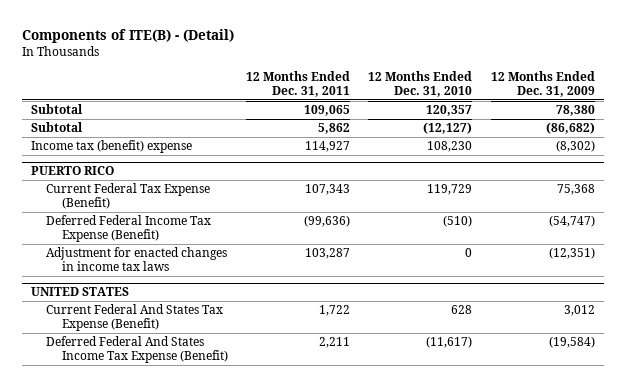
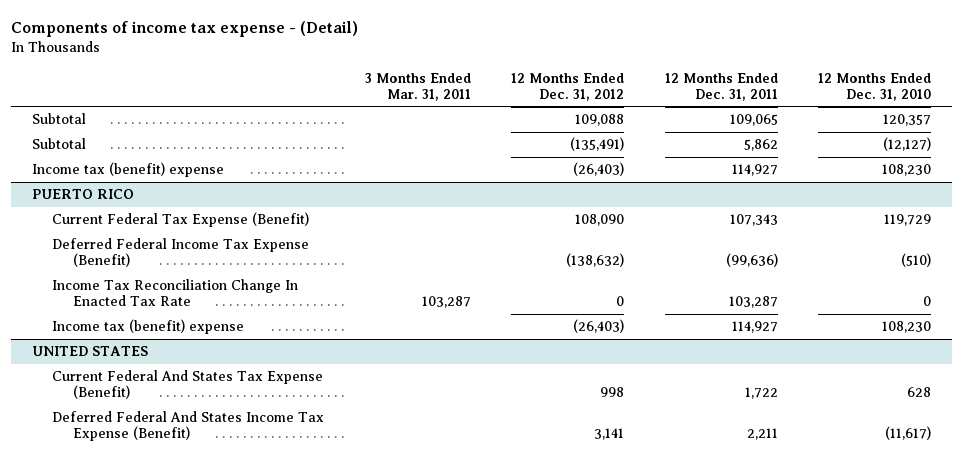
[21,28,234,43] Components of ITE(B) - (Detail) -> [11,20,359,37] Components of income tax expense - (Detail)
[490,70,595,98] 12 Months Ended Dec. 31, 2009 -> none
none -> [364,72,471,101] 3 Months Ended Mar. 31, 2011
none -> [511,72,625,101] 12 Months Ended Dec. 31, 2012
[46,247,228,272] Adjustment for enacted changes in income tax laws -> [52,279,299,307] Income Tax Reconciliation Change In Enacted Tax Rate
none -> [52,319,245,335] Income tax (benefit) expense

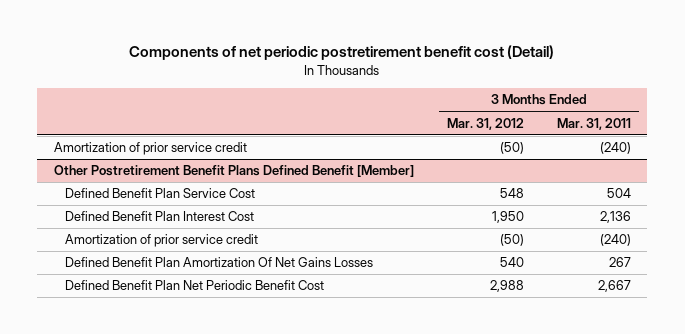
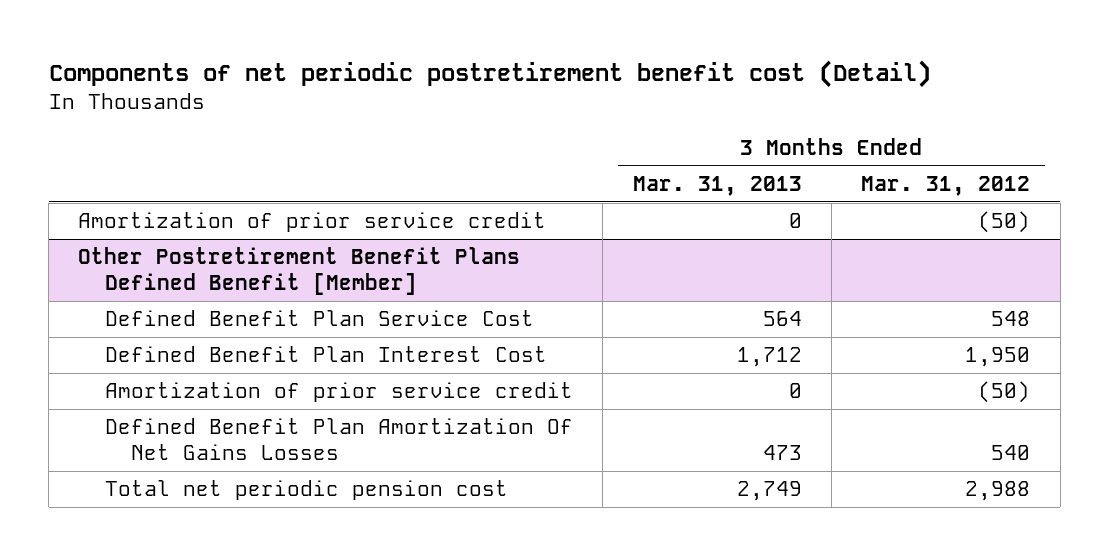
[556,117,631,130] Mar. 31, 2011 -> none
none -> [632,176,802,197] Mar. 31, 2013
[65,280,325,291] Defined Benefit Plan Net Periodic Benefit Cost -> [104,480,508,501] Total net periodic pension cost

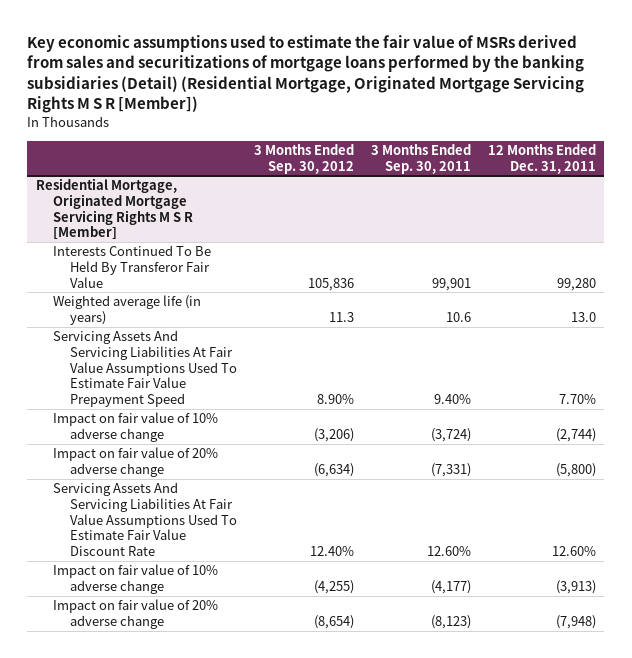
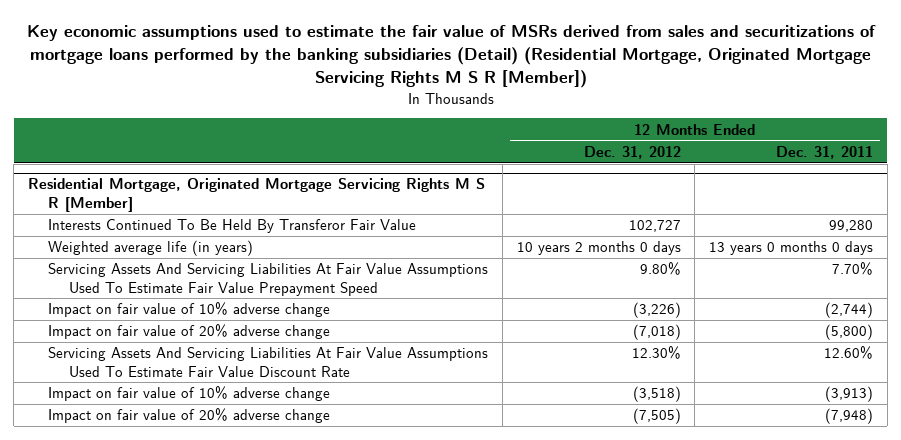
[253,144,354,174] 3 Months Ended Sep. 30, 2012 -> none
[370,144,471,174] 3 Months Ended Sep. 30, 2011 -> none
none -> [583,145,681,159] Dec. 31, 2012
[570,312,596,323] 13.0 -> [709,241,874,256] 13 years 0 months 0 days

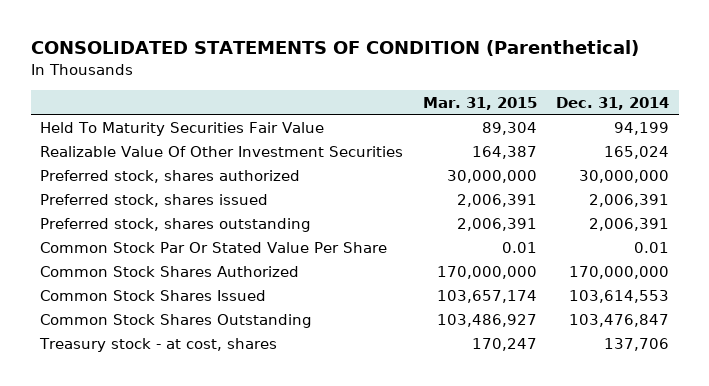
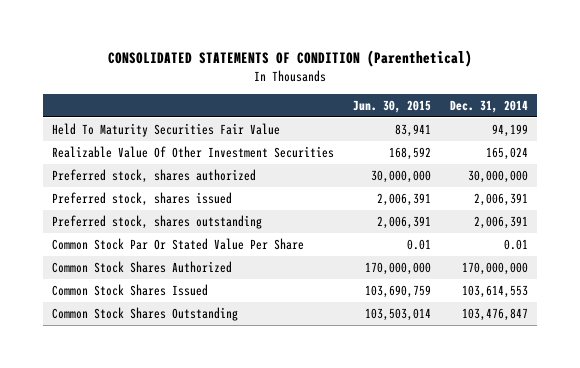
[422,96,537,110] Mar. 31, 2015 -> none
none -> [352,99,431,113] Jun. 30, 2015
[39,337,278,352] Treasury stock - at cost, shares -> none

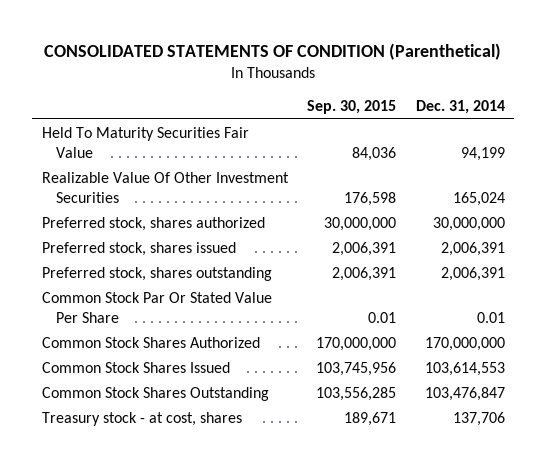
[352,99,431,113] Jun. 30, 2015 -> none
none -> [307,100,397,115] Sep. 30, 2015
none -> [41,411,242,426] Treasury stock - at cost, shares

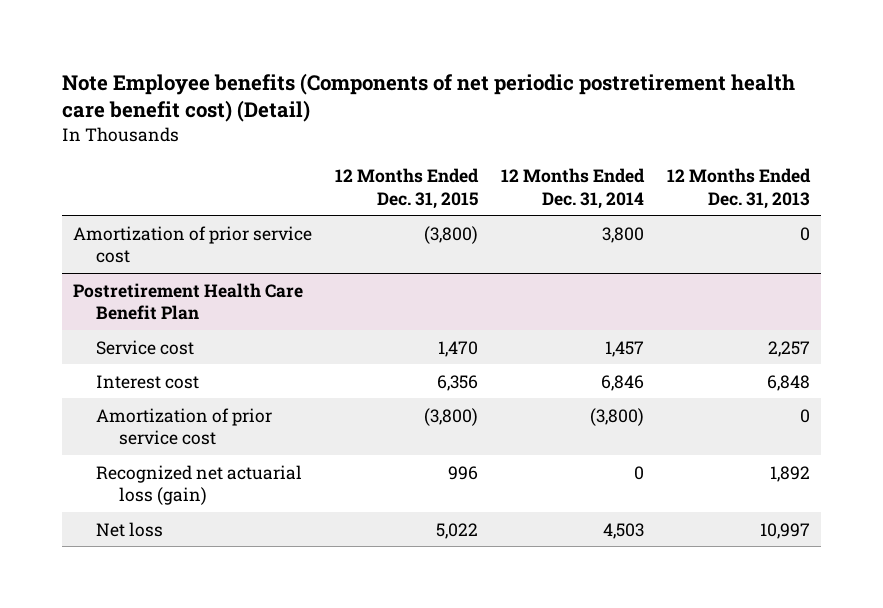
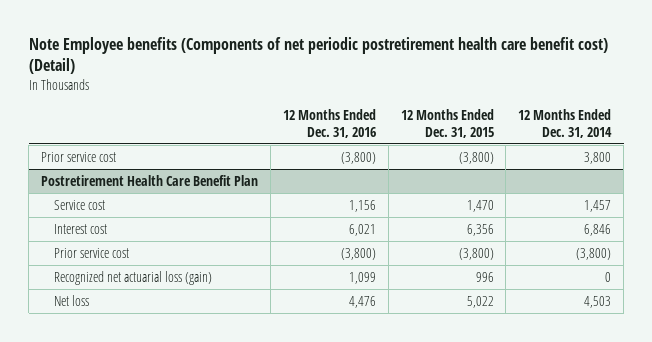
[666,168,811,209] 12 Months Ended Dec. 31, 2013 -> none
none -> [282,109,376,138] 12 Months Ended Dec. 31, 2016
[73,225,313,263] Amortization of prior service cost -> [41,151,117,162] Prior service cost
[96,407,273,445] Amortization of prior service cost -> [54,247,130,258] Prior service cost

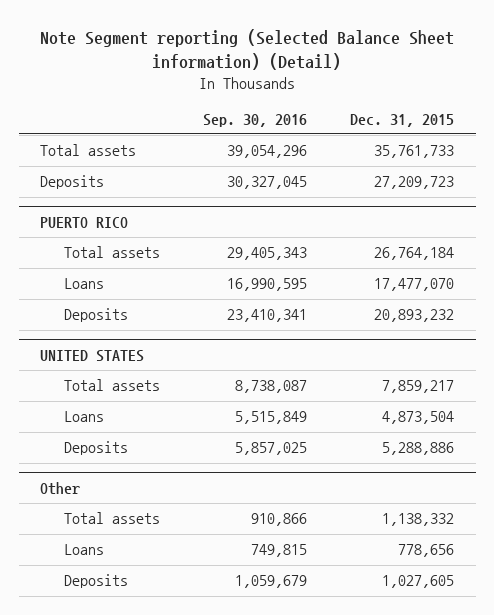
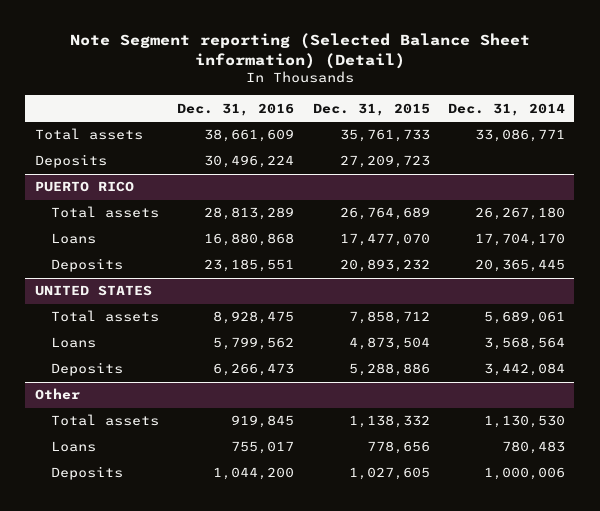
[203,113,308,127] Sep. 30, 2016 -> none
none -> [177,102,295,116] Dec. 31, 2016
none -> [448,102,566,116] Dec. 31, 2014
[374,247,455,261] 26,764,184 -> [339,207,430,221] 26,764,689
[382,380,455,394] 7,859,217 -> [348,311,430,325] 7,858,712

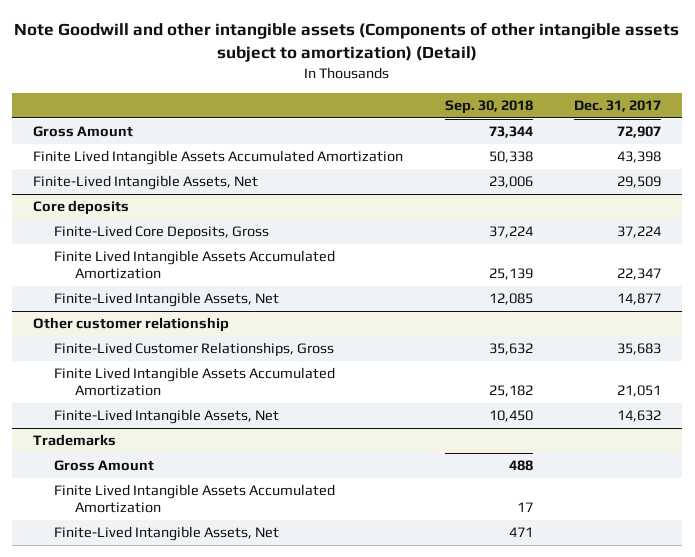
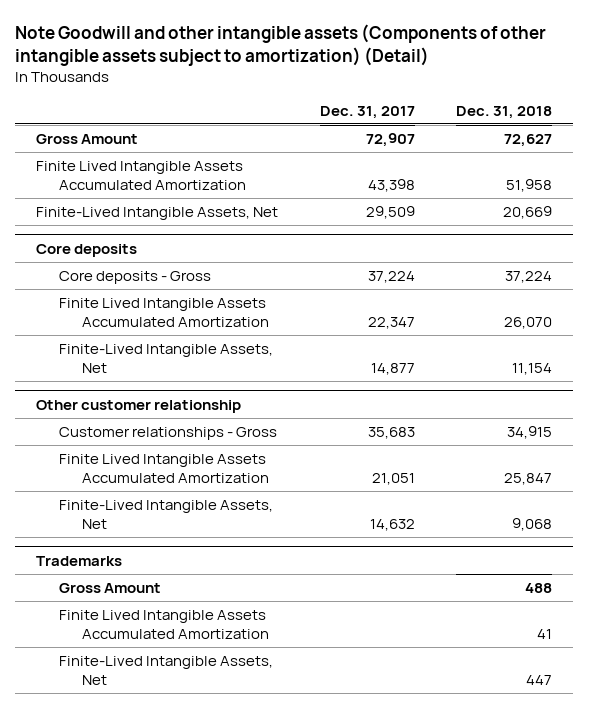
[444,100,533,115] Sep. 30, 2018 -> none
none -> [456,105,553,119] Dec. 31, 2018
[54,225,270,241] Finite-Lived Core Deposits, Gross -> [59,270,212,284] Core deposits - Gross
[54,342,335,358] Finite-Lived Customer Relationships, Gross -> [59,426,278,440] Customer relationships - Gross

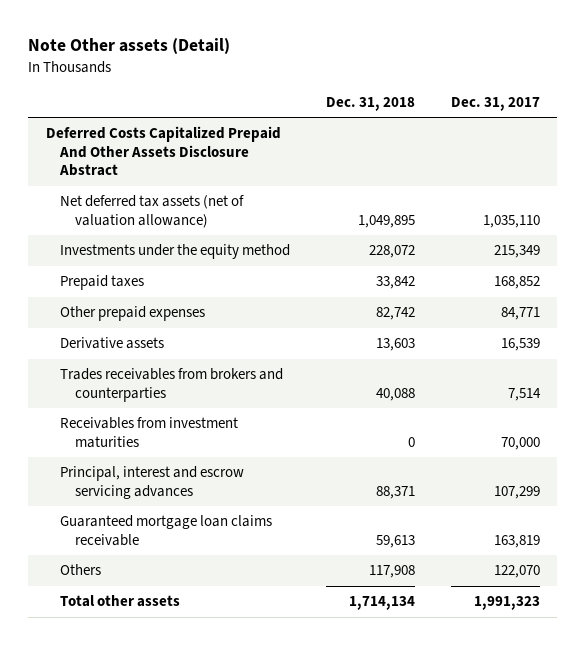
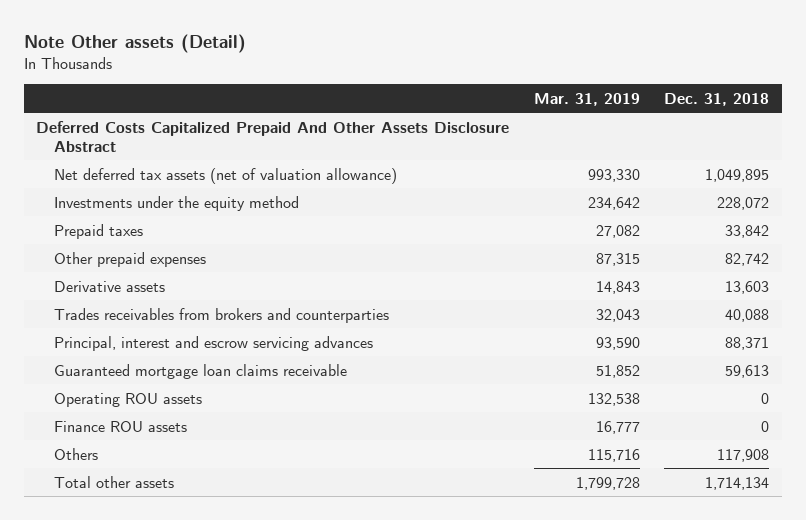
[450,97,540,112] Dec. 31, 2017 -> none
none -> [533,92,640,106] Mar. 31, 2019
[60,417,239,448] Receivables from investment maturities -> none
none -> [54,392,203,407] Operating ROU assets
none -> [54,420,188,432] Finance ROU assets

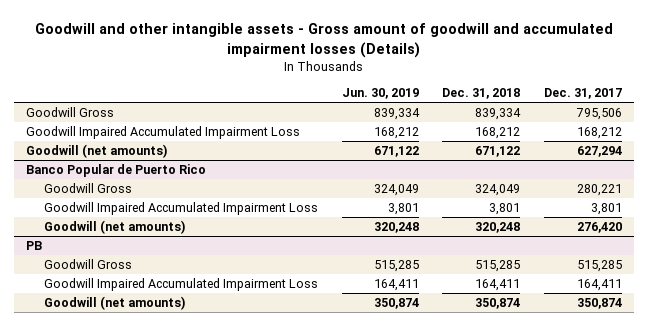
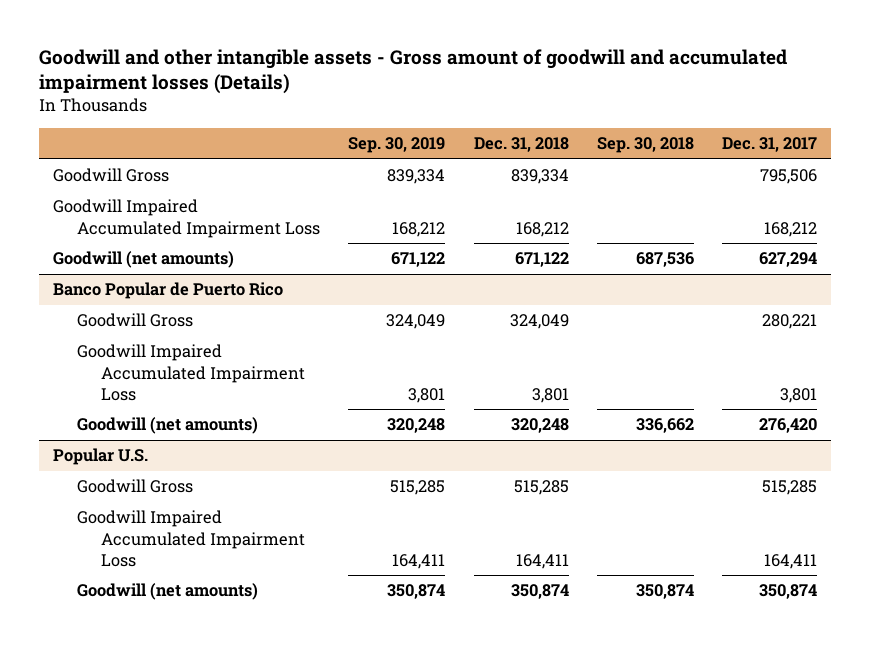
[341,88,419,100] Jun. 30, 2019 -> none
none -> [348,137,446,154] Sep. 30, 2019
none -> [596,137,694,154] Sep. 30, 2018
[26,240,43,250] PB -> [52,448,148,466] Popular U.S.

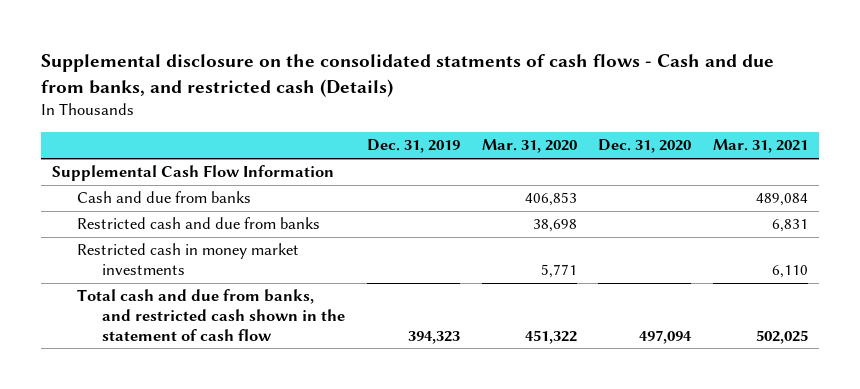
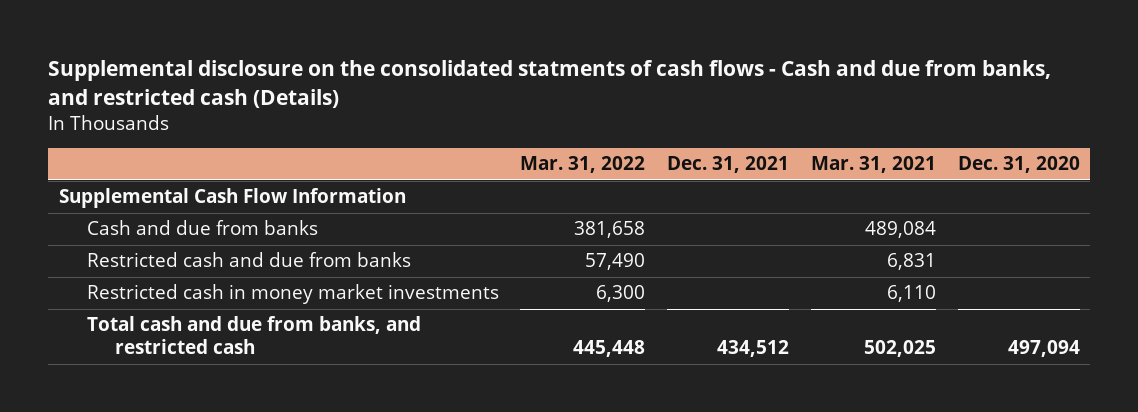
[367,139,461,154] Dec. 31, 2019 -> none
[481,139,577,154] Mar. 31, 2020 -> none
none -> [520,156,646,174] Mar. 31, 2022
none -> [667,156,790,174] Dec. 31, 2021
[77,289,346,341] Total cash and due from banks, and restricted cash shown in the statement of cash flow -> [86,316,421,355] Total cash and due from banks, and restricted cash

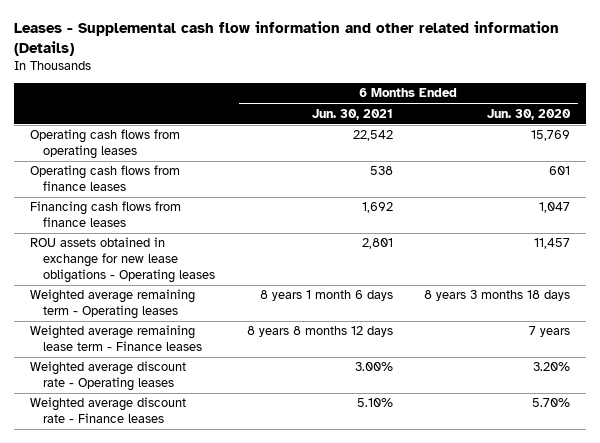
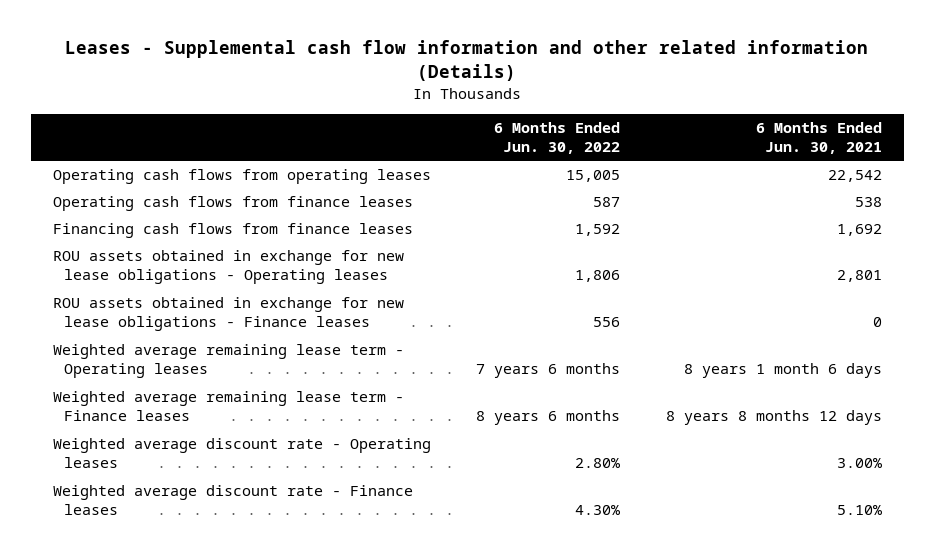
[487,108,572,120] Jun. 30, 2020 -> none
none -> [494,121,621,155] 6 Months Ended Jun. 30, 2022
none -> [53,297,405,332] ROU assets obtained in exchange for new lease obligations - Finance leases
[29,289,195,320] Weighted average remaining term - Operating leases -> [53,344,405,379] Weighted average remaining lease term - Operating leases

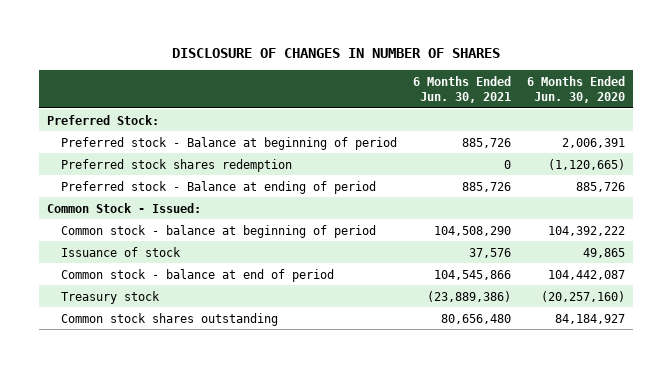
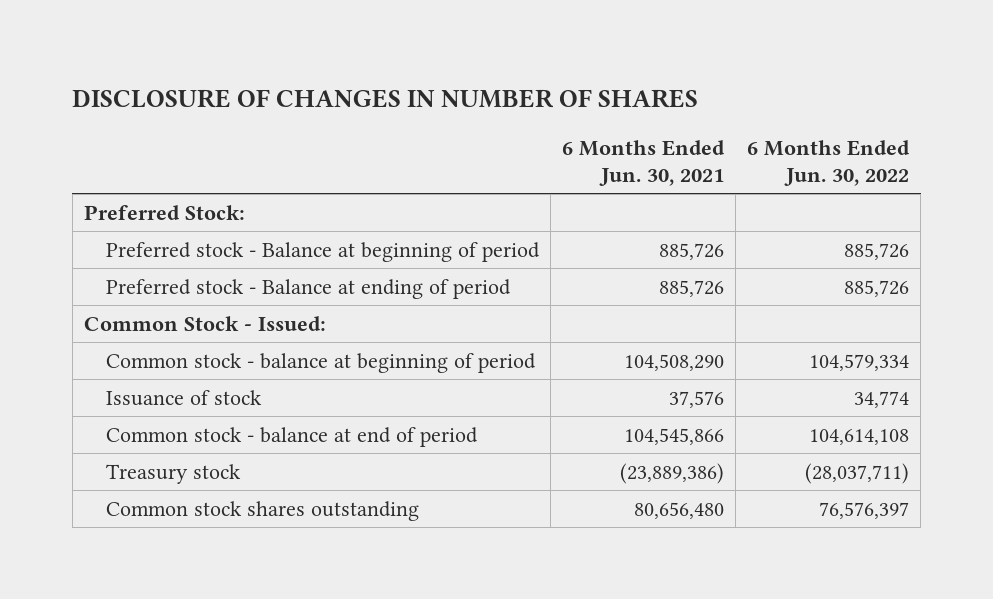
[527,75,626,104] 6 Months Ended Jun. 30, 2020 -> none
none -> [747,140,911,186] 6 Months Ended Jun. 30, 2022
[61,158,293,172] Preferred stock shares redemption -> none

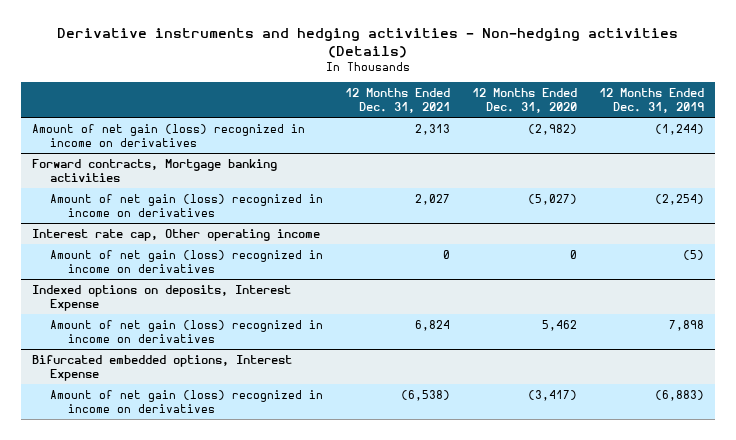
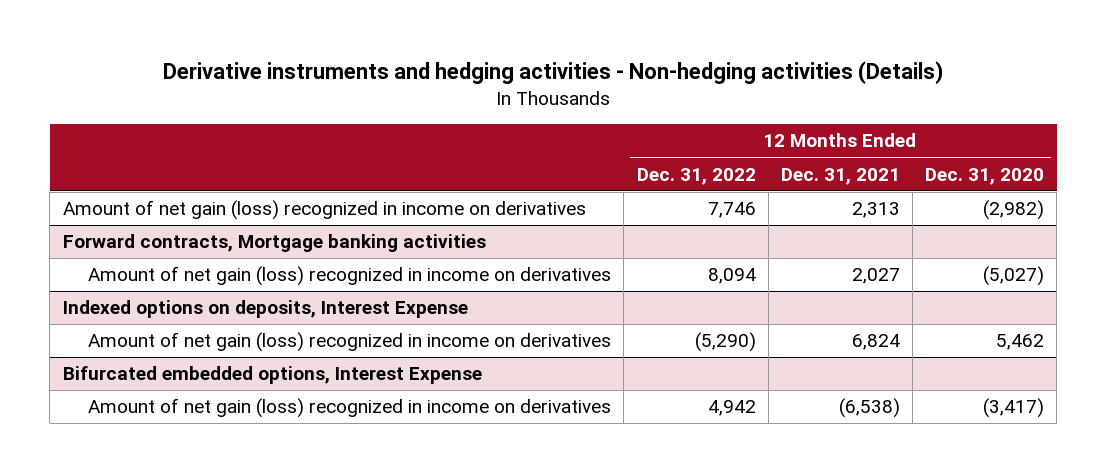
[599,87,705,114] 12 Months Ended Dec. 31, 2019 -> none
none -> [636,167,756,185] Dec. 31, 2022
[31,228,320,241] Interest rate cap, Other operating income -> none
[49,249,323,273] Amount of net gain (loss) recognized in income on derivatives -> none

